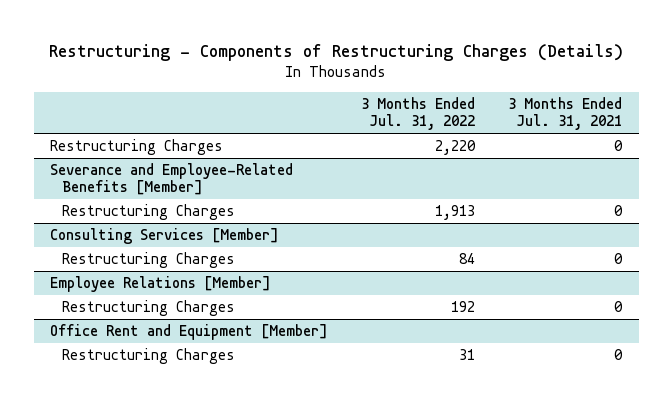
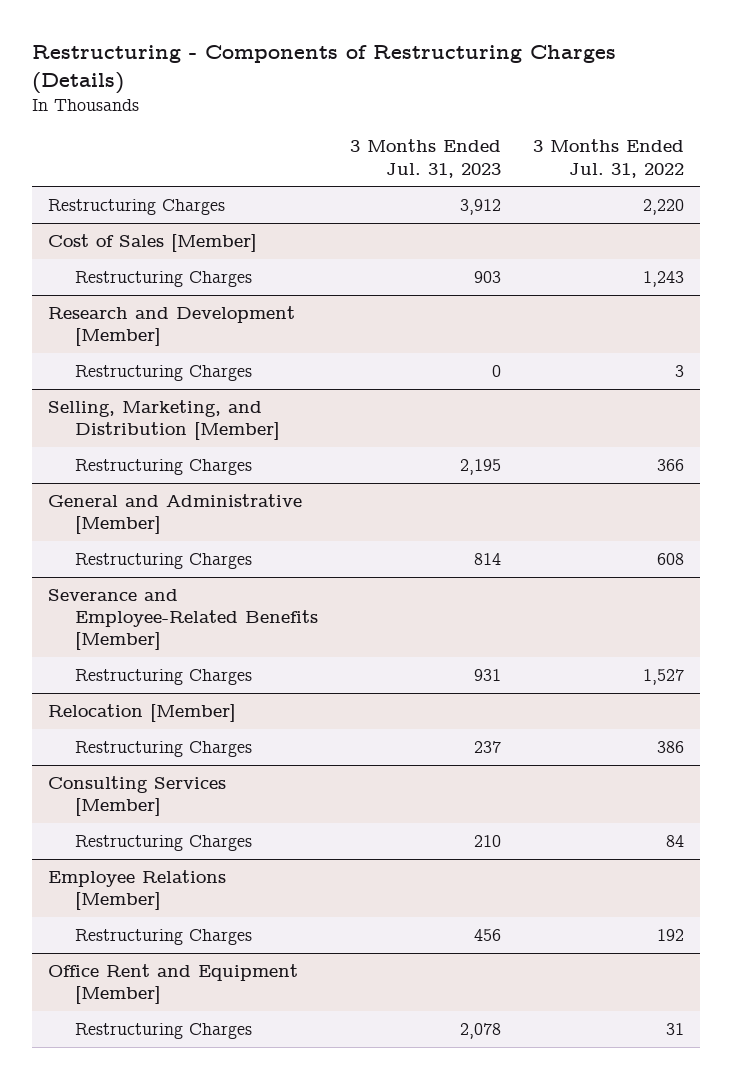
[508,97,623,131] 3 Months Ended Jul. 31, 2021 -> none
none -> [350,139,502,178] 3 Months Ended Jul. 31, 2023
none -> [47,234,257,253] Cost of Sales [Member]
none -> [74,271,252,288] Restructuring Charges
none -> [47,306,295,347] Research and Development [Member]
none -> [74,365,252,382] Restructuring Charges
none -> [47,400,280,441] Selling, Marketing, and Distribution [Member]
none -> [74,459,252,476] Restructuring Charges
none -> [47,494,302,535] General and Administrative [Member]
none -> [74,553,252,570] Restructuring Charges
[435,205,476,221] 1,913 -> [643,669,685,686] 1,527
none -> [47,704,236,723] Relocation [Member]
none -> [74,741,252,758] Restructuring Charges

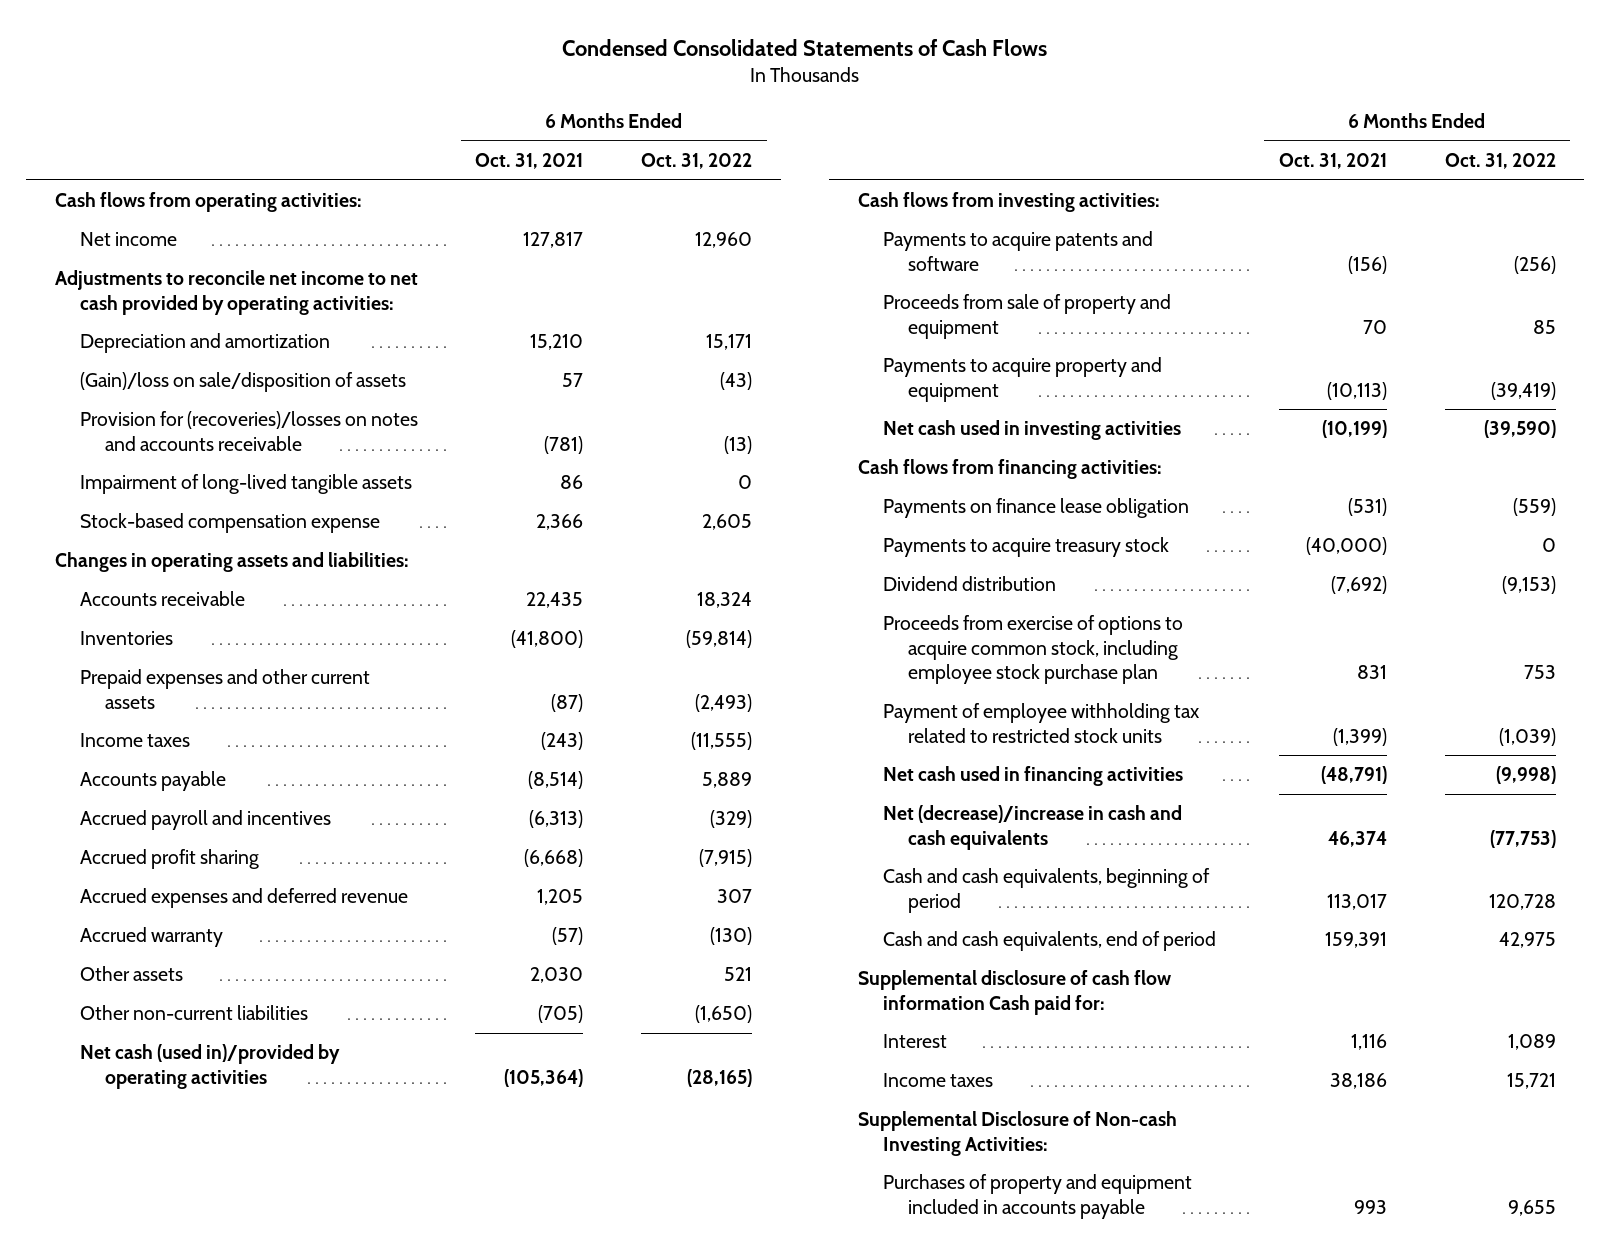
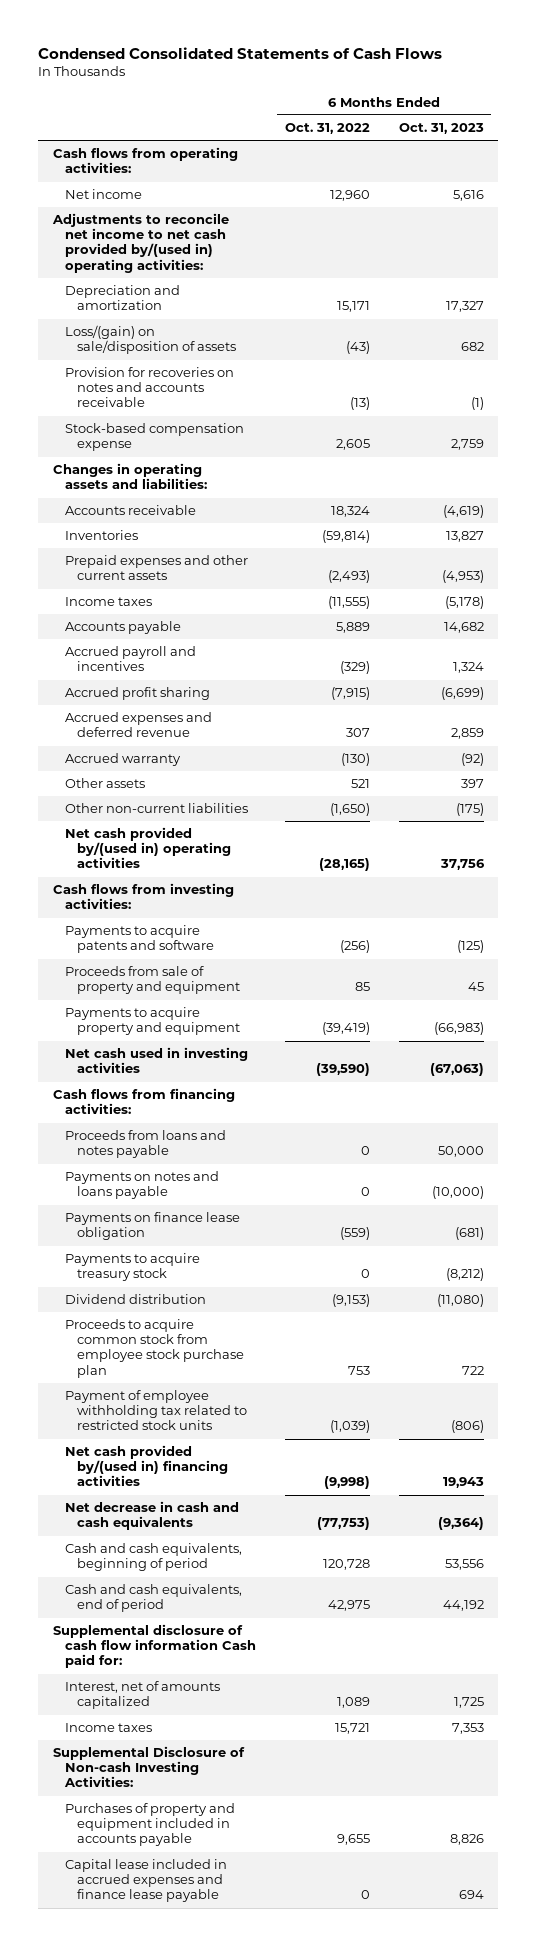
[475,152,584,169] Oct. 31, 2021 -> none
none -> [398,123,484,135] Oct. 31, 2023
[54,270,418,315] Adjustments to reconcile net income to net cash provided by operating activities: -> [51,213,229,273] Adjustments to reconcile net income to net cash provided by/(used in) operating activities:
[79,474,412,495] Impairment of long-lived tangible assets -> none
[79,372,406,393] (Gain)/loss on sale/disposition of assets -> [64,325,236,355] Loss/(gain) on sale/disposition of assets
[79,411,418,451] Provision for (recoveries)/losses on notes and accounts receivable -> [64,367,234,408] Provision for recoveries on notes and accounts receivable
[79,1044,340,1089] Net cash (used in)/provided by operating activities -> [64,827,231,869] Net cash provided by/(used in) operating activities
none -> [64,1130,226,1159] Proceeds from loans and notes payable
none -> [64,1171,219,1200] Payments on notes and loans payable
[883,615,1184,684] Proceeds from exercise of options to acquire common stock, including employee stock purchase plan -> [64,1319,244,1378] Proceeds to acquire common stock from employee stock purchase plan
[883,766,1184,787] Net cash used in financing activities -> [64,1445,228,1487] Net cash provided by/(used in) financing activities
[883,805,1183,850] Net (decrease)/increase in cash and cash equivalents -> [64,1501,239,1531] Net decrease in cash and cash equivalents
[883,1034,948,1049] Interest -> [64,1681,220,1710] Interest, net of amounts capitalized
none -> [64,1859,227,1903] Capital lease included in accrued expenses and finance lease payable

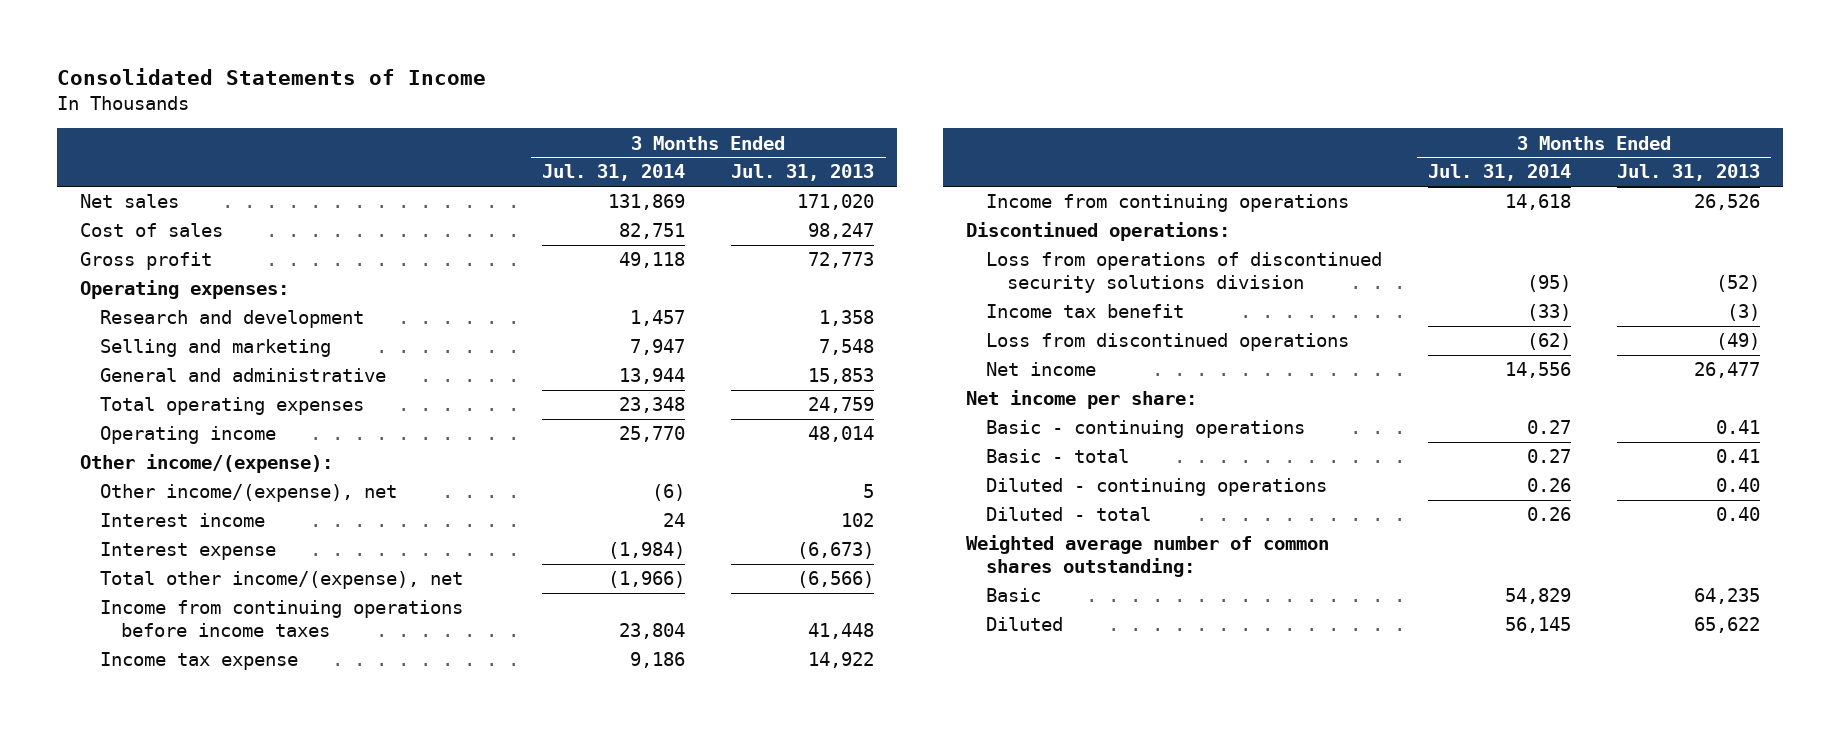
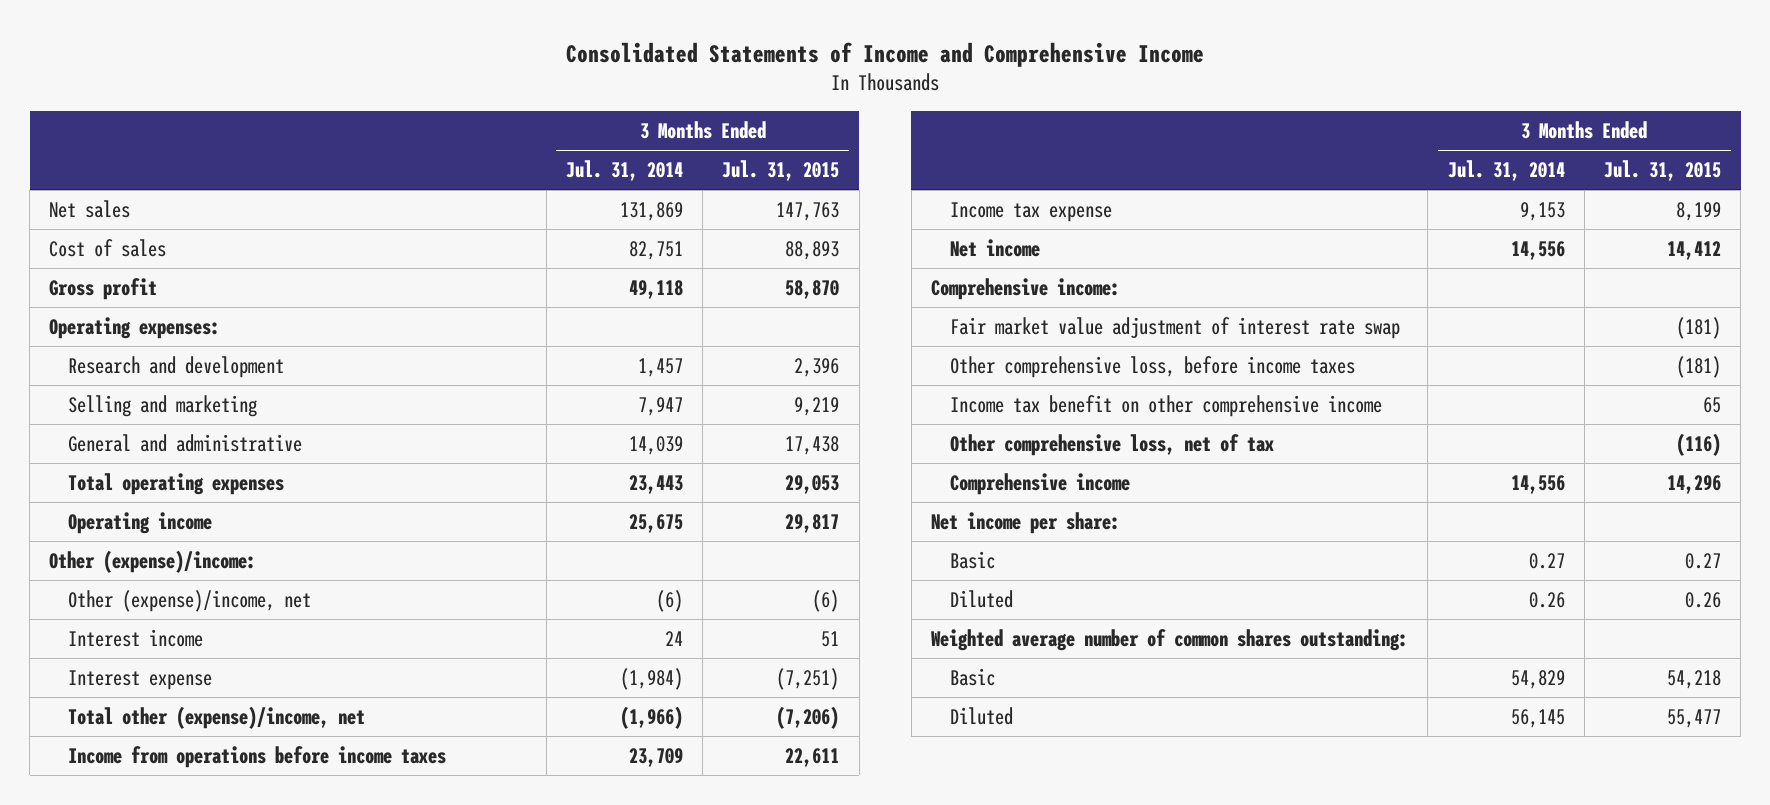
[56,68,486,86] Consolidated Statements of Income -> [566,41,1205,67] Consolidated Statements of Income and Comprehensive Income
[731,164,875,182] Jul. 31, 2013 -> none
none -> [722,160,840,182] Jul. 31, 2015
[619,368,686,385] 13,944 -> [628,435,683,455] 14,039
[619,397,686,414] 23,348 -> [628,474,683,494] 23,443
[619,426,686,443] 25,770 -> [628,513,683,533] 25,675
[79,454,333,474] Other income/(expense): -> [49,549,257,573] Other (expense)/income:
[100,484,398,503] Other income/(expense), net -> [67,589,311,612] Other (expense)/income, net
[986,194,1350,213] Income from continuing operations -> none
[965,222,1230,242] Discontinued operations: -> none
[986,252,1383,293] Loss from operations of discontinued security solutions division -> none
[986,304,1185,319] Income tax benefit -> none
[986,333,1350,352] Loss from discontinued operations -> none
[100,571,464,590] Total other income/(expense), net -> [67,705,365,729] Total other (expense)/income, net
[100,600,464,637] Income from continuing operations before income taxes -> [67,745,446,768] Income from operations before income taxes
[619,622,686,639] 23,804 -> [628,747,683,767] 23,709
[630,652,686,669] 9,186 -> [1519,201,1565,221] 9,153
none -> [930,277,1120,300] Comprehensive income:
none -> [949,316,1400,339] Fair market value adjustment of interest rate swap
none -> [949,355,1355,378] Other comprehensive loss, before income taxes
none -> [949,394,1382,417] Income tax benefit on other comprehensive income
none -> [949,433,1274,456] Other comprehensive loss, net of tax
none -> [949,472,1130,495] Comprehensive income
[986,420,1306,439] Basic - continuing operations -> none
[986,478,1328,497] Diluted - continuing operations -> none
[986,449,1130,464] Basic - total -> [949,550,995,569] Basic
[986,507,1152,522] Diluted - total -> [949,589,1013,608] Diluted

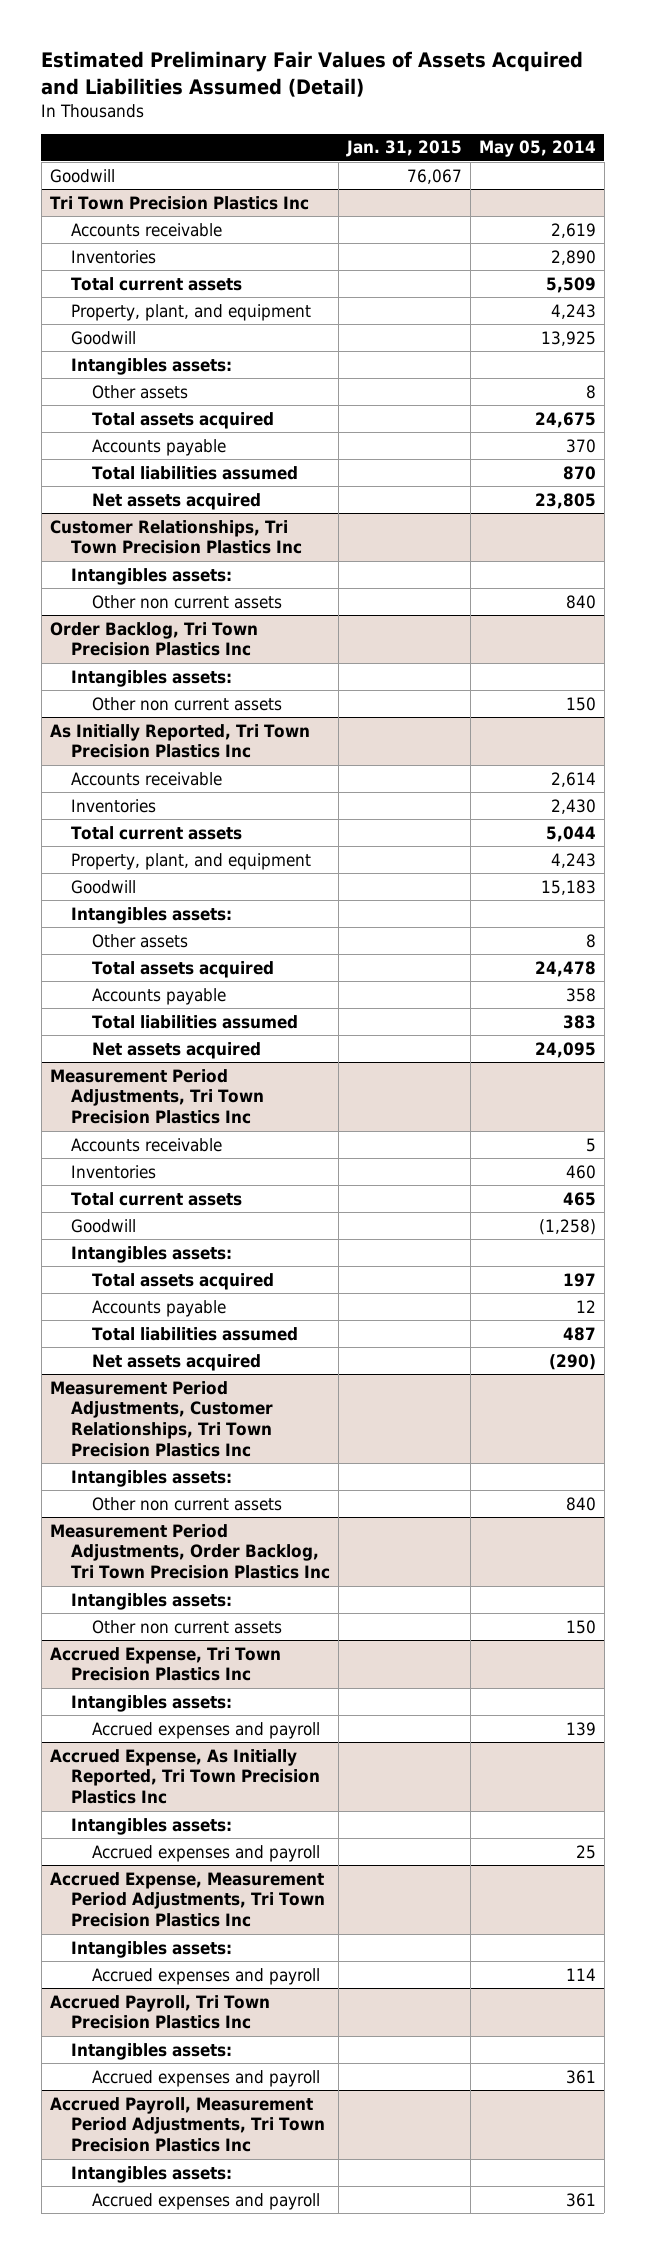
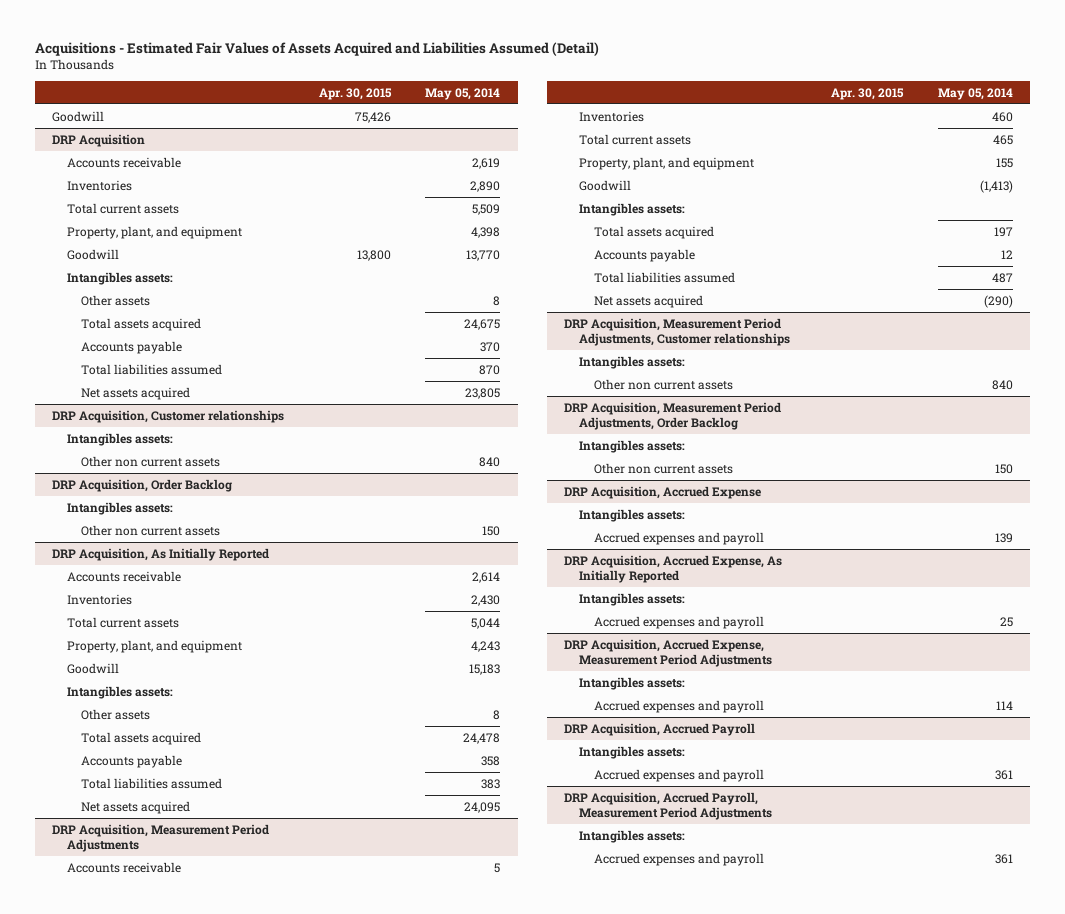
[41,51,584,97] Estimated Preliminary Fair Values of Assets Acquired and Liabilities Assumed (Detail) -> [34,42,599,57] Acquisitions - Estimated Fair Values of Assets Acquired and Liabilities Assumed (Detail)
[345,140,462,158] Jan. 31, 2015 -> none
none -> [318,87,392,100] Apr. 30, 2015
[49,195,309,210] Tri Town Precision Plastics Inc -> none
none -> [52,133,146,147] DRP Acquisition
[550,303,596,319] 4,243 -> [471,226,501,238] 4,398
[540,330,596,346] 13,925 -> [466,249,501,261] 13,770
[49,519,302,555] Customer Relationships, Tri Town Precision Plastics Inc -> none
none -> [52,409,285,423] DRP Acquisition, Customer relationships
[49,621,258,657] Order Backlog, Tri Town Precision Plastics Inc -> none
none -> [52,478,233,492] DRP Acquisition, Order Backlog
[49,723,310,759] As Initially Reported, Tri Town Precision Plastics Inc -> none
none -> [52,547,270,561] DRP Acquisition, As Initially Reported
[49,1068,264,1125] Measurement Period Adjustments, Tri Town Precision Plastics Inc -> none
none -> [52,823,270,852] DRP Acquisition, Measurement Period Adjustments
none -> [579,156,755,170] Property, plant, and equipment
[538,1218,596,1235] (1,258) -> [979,179,1013,193] (1,413)
[49,1380,273,1457] Measurement Period Adjustments, Customer Relationships, Tri Town Precision Plastics Inc -> none
none -> [564,317,791,346] DRP Acquisition, Measurement Period Adjustments, Customer relationships
[49,1523,330,1580] Measurement Period Adjustments, Order Backlog, Tri Town Precision Plastics Inc -> none
none -> [564,401,782,430] DRP Acquisition, Measurement Period Adjustments, Order Backlog
[49,1646,281,1682] Accrued Expense, Tri Town Precision Plastics Inc -> none
none -> [564,485,762,499] DRP Acquisition, Accrued Expense
[49,1748,320,1805] Accrued Expense, As Initially Reported, Tri Town Precision Plastics Inc -> none
none -> [564,554,783,583] DRP Acquisition, Accrued Expense, As Initially Reported
[49,1871,325,1928] Accrued Expense, Measurement Period Adjustments, Tri Town Precision Plastics Inc -> none
none -> [564,638,773,667] DRP Acquisition, Accrued Expense, Measurement Period Adjustments
[49,1994,270,2030] Accrued Payroll, Tri Town Precision Plastics Inc -> none
none -> [564,722,756,736] DRP Acquisition, Accrued Payroll
[49,2096,325,2153] Accrued Payroll, Measurement Period Adjustments, Tri Town Precision Plastics Inc -> none
none -> [564,791,773,820] DRP Acquisition, Accrued Payroll, Measurement Period Adjustments

